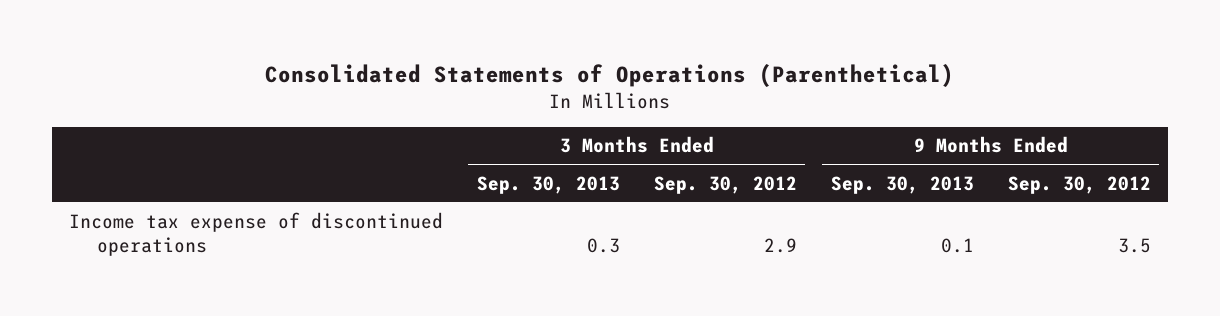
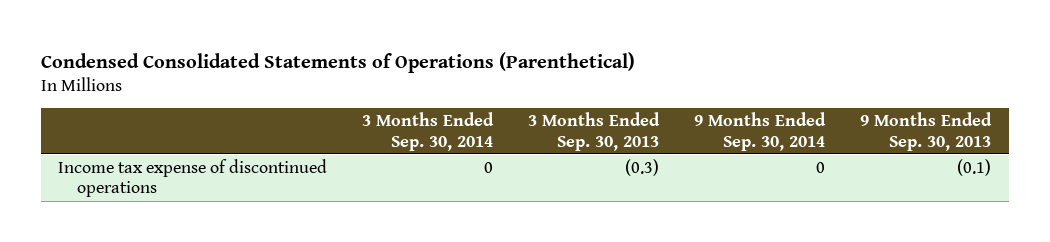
[264,63,954,87] Consolidated Statements of Operations (Parenthetical) -> [40,51,635,73] Condensed Consolidated Statements of Operations (Parenthetical)
[653,175,797,194] Sep. 30, 2012 -> none
[1007,175,1151,194] Sep. 30, 2012 -> none
none -> [362,112,495,151] 3 Months Ended Sep. 30, 2014
none -> [694,112,827,151] 9 Months Ended Sep. 30, 2014
[586,238,620,254] 0.3 -> [625,159,660,177] (0.3)
[940,238,974,254] 0.1 -> [957,159,992,177] (0.1)

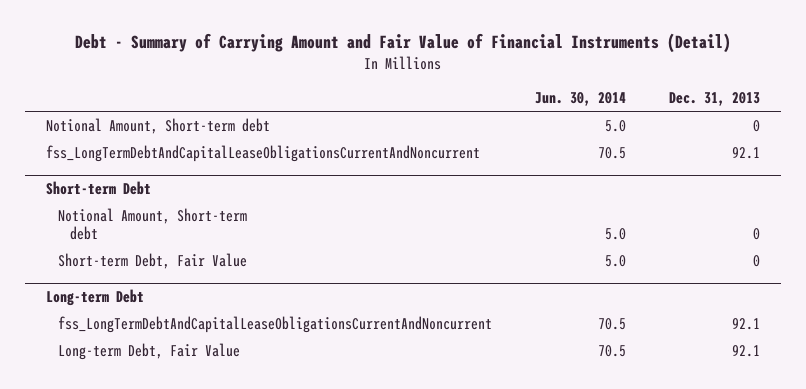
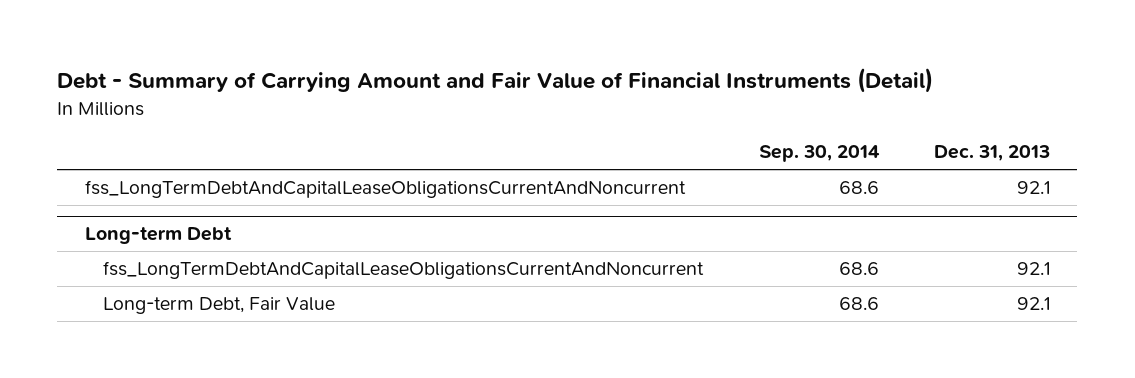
[534,92,626,107] Jun. 30, 2014 -> none
none -> [758,145,880,163] Sep. 30, 2014
[46,117,271,134] Notional Amount, Short-term debt -> none
[46,180,152,195] Short-term Debt -> none
[58,207,248,240] Notional Amount, Short-term debt -> none
[58,252,248,269] Short-term Debt, Fair Value -> none

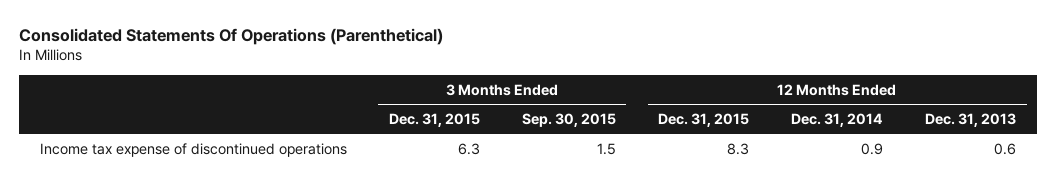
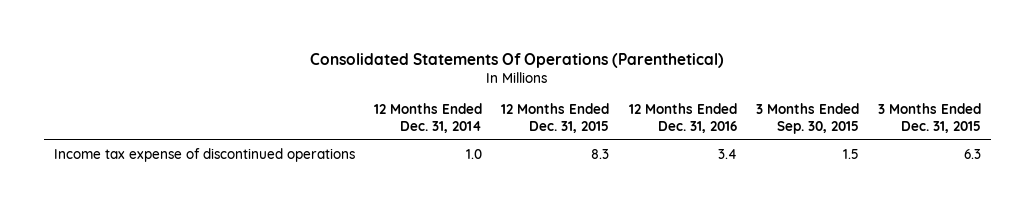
[925,112,1017,127] Dec. 31, 2013 -> none
none -> [628,103,737,134] 12 Months Ended Dec. 31, 2016
[861,142,884,155] 0.9 -> [466,148,483,159] 1.0

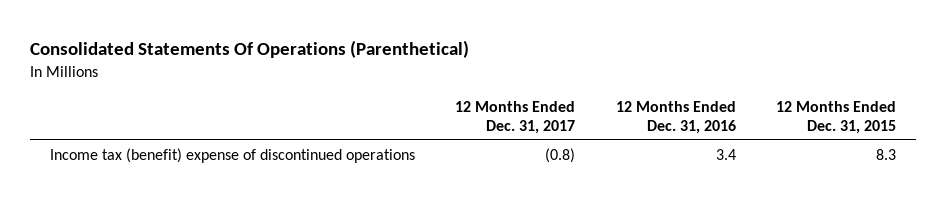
[374,103,483,134] 12 Months Ended Dec. 31, 2014 -> none
[755,103,859,135] 3 Months Ended Sep. 30, 2015 -> none
[878,103,982,134] 3 Months Ended Dec. 31, 2015 -> none
none -> [455,101,576,135] 12 Months Ended Dec. 31, 2017
[53,147,355,162] Income tax expense of discontinued operations -> [50,148,416,164] Income tax (benefit) expense of discontinued operations

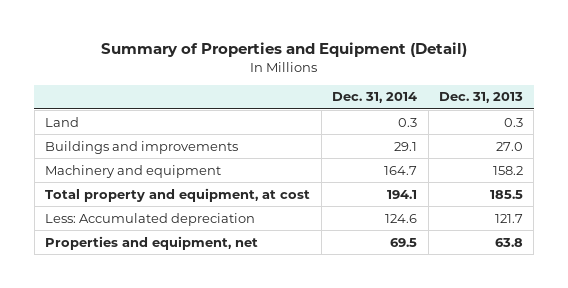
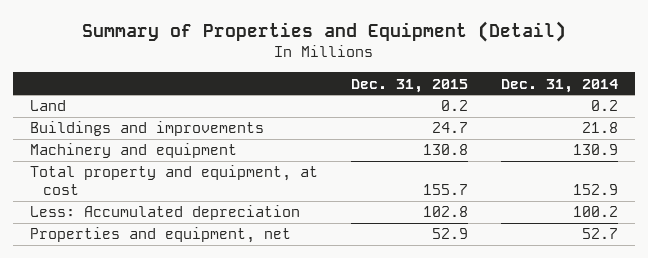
[438,92,523,104] Dec. 31, 2013 -> none
none -> [350,78,468,93] Dec. 31, 2015
[398,117,418,127] 0.3 -> [591,100,619,112] 0.2
[394,141,418,151] 29.1 -> [582,122,619,134] 21.8
[384,165,418,175] 164.7 -> [573,144,619,156] 130.9
[387,189,418,199] 194.1 -> [573,184,619,196] 152.9
[385,213,418,223] 124.6 -> [573,206,619,218] 100.2
[390,237,418,247] 69.5 -> [582,228,619,240] 52.7

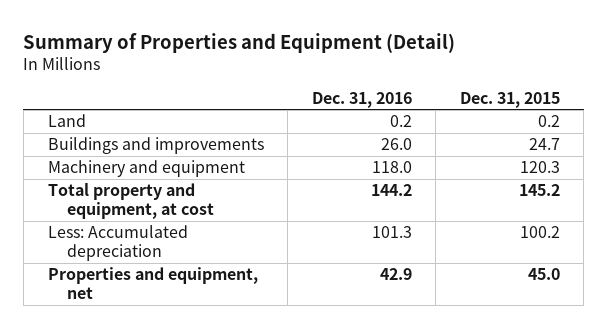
[501,78,619,93] Dec. 31, 2014 -> none
none -> [311,91,412,108] Dec. 31, 2016
[422,144,468,156] 130.8 -> [519,161,560,174] 120.3
[422,184,468,196] 155.7 -> [518,184,560,197] 145.2
[422,206,468,218] 102.8 -> [519,226,560,239] 100.2
[431,228,468,240] 52.9 -> [527,268,560,281] 45.0

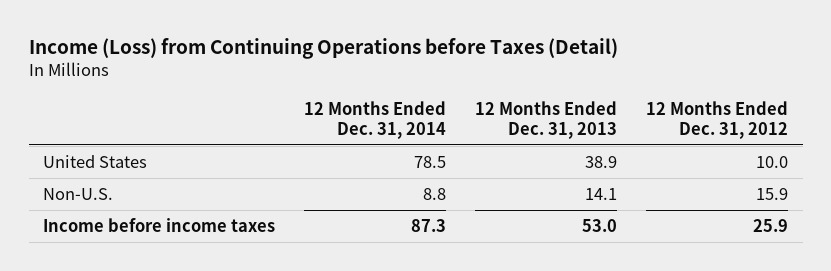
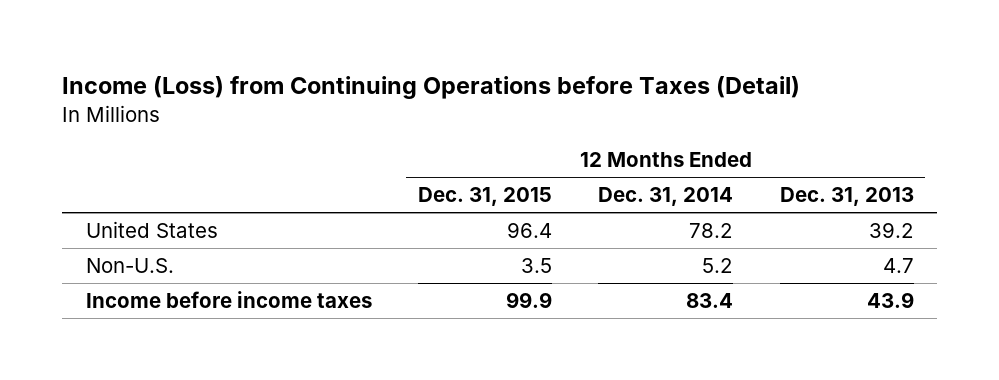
[646,100,789,139] 12 Months Ended Dec. 31, 2012 -> none
none -> [417,187,552,207] Dec. 31, 2015
[414,155,447,168] 78.5 -> [689,222,734,238] 78.2
[585,155,618,168] 38.9 -> [868,221,914,238] 39.2
[423,187,447,200] 8.8 -> [702,257,734,273] 5.2
[585,187,618,200] 14.1 -> [882,257,914,273] 4.7
[411,218,447,232] 87.3 -> [686,292,734,308] 83.4
[582,218,618,232] 53.0 -> [866,291,914,308] 43.9

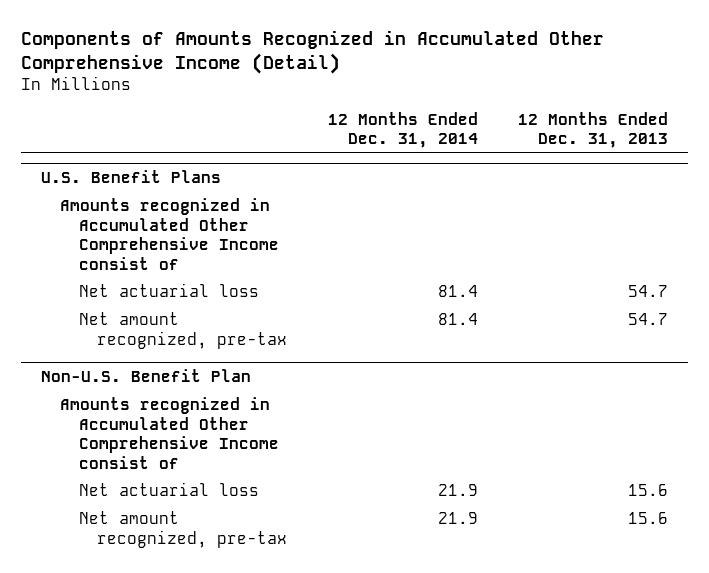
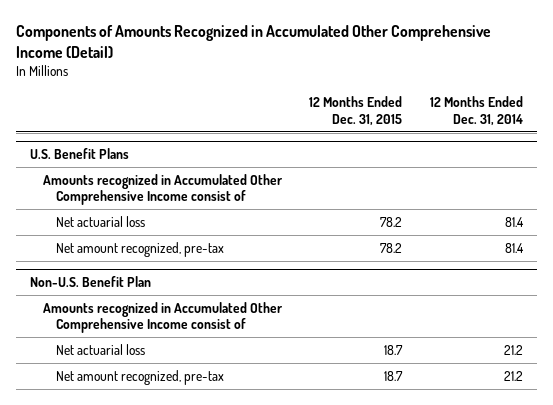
[517,111,668,149] 12 Months Ended Dec. 31, 2013 -> none
none -> [309,96,403,126] 12 Months Ended Dec. 31, 2015
[437,484,478,497] 21.9 -> [503,344,523,355] 21.2
[437,512,478,525] 21.9 -> [503,370,523,381] 21.2

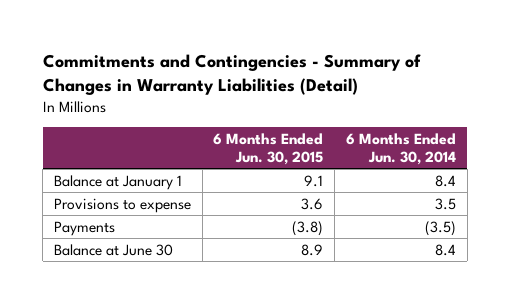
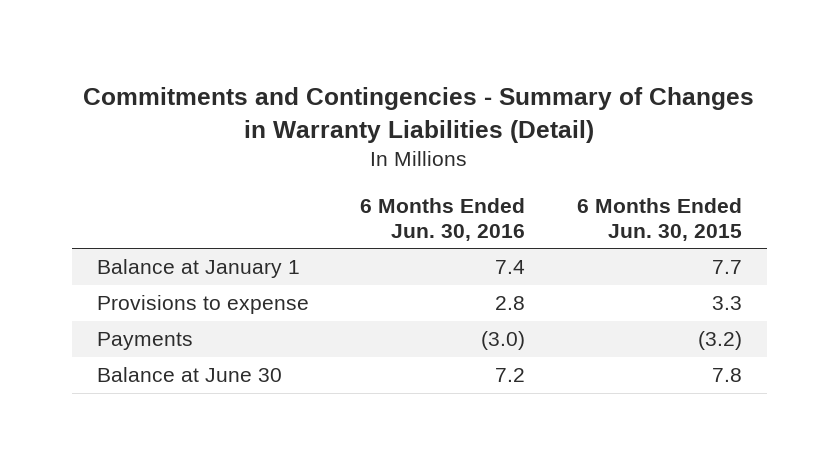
[345,132,456,165] 6 Months Ended Jun. 30, 2014 -> none
none -> [360,197,526,241] 6 Months Ended Jun. 30, 2016
[304,174,324,187] 9.1 -> [711,260,742,275] 7.7
[301,197,324,210] 3.6 -> [711,296,742,311] 3.3
[292,220,324,236] (3.8) -> [697,331,742,351] (3.2)
[301,243,324,256] 8.9 -> [711,368,742,383] 7.8

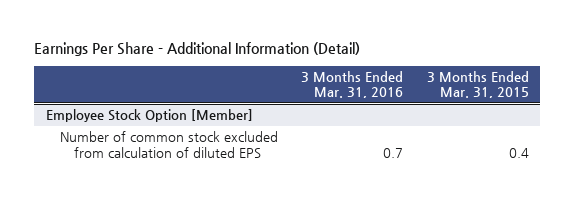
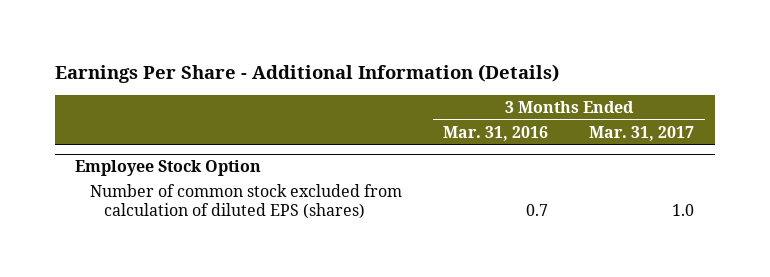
[34,42,361,57] Earnings Per Share - Additional Information (Detail) -> [54,64,559,84] Earnings Per Share - Additional Information (Details)
[426,70,529,99] 3 Months Ended Mar. 31, 2015 -> none
none -> [589,125,695,141] Mar. 31, 2017
[45,109,253,123] Employee Stock Option [Member] -> [75,160,262,177] Employee Stock Option
[59,131,278,158] Number of common stock excluded from calculation of diluted EPS -> [89,183,402,219] Number of common stock excluded from calculation of diluted EPS (shares)

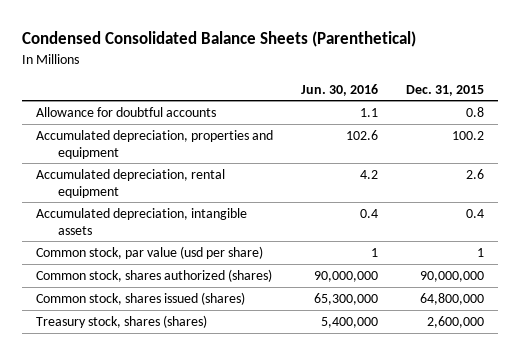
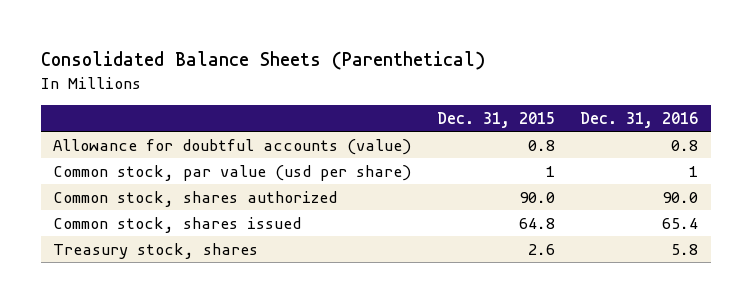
[22,31,417,48] Condensed Consolidated Balance Sheets (Parenthetical) -> [40,51,485,71] Consolidated Balance Sheets (Parenthetical)
[301,83,379,96] Jun. 30, 2016 -> none
none -> [580,111,699,128] Dec. 31, 2016
[36,129,274,159] Accumulated depreciation, properties and equipment -> none
[36,168,226,198] Accumulated depreciation, rental equipment -> none
[36,207,248,235] Accumulated depreciation, intangible assets -> none
[36,106,217,117] Allowance for doubtful accounts -> [53,138,412,155] Allowance for doubtful accounts (value)
[36,268,273,282] Common stock, shares authorized (shares) -> [53,190,338,207] Common stock, shares authorized
[420,270,485,282] 90,000,000 -> [518,191,555,203] 90.0
[36,291,246,305] Common stock, shares issued (shares) -> [53,216,302,233] Common stock, shares issued
[420,292,485,305] 64,800,000 -> [518,217,555,229] 64.8
[36,314,208,328] Treasury stock, shares (shares) -> [53,242,259,259] Treasury stock, shares
[427,315,485,328] 2,600,000 -> [527,243,555,255] 2.6

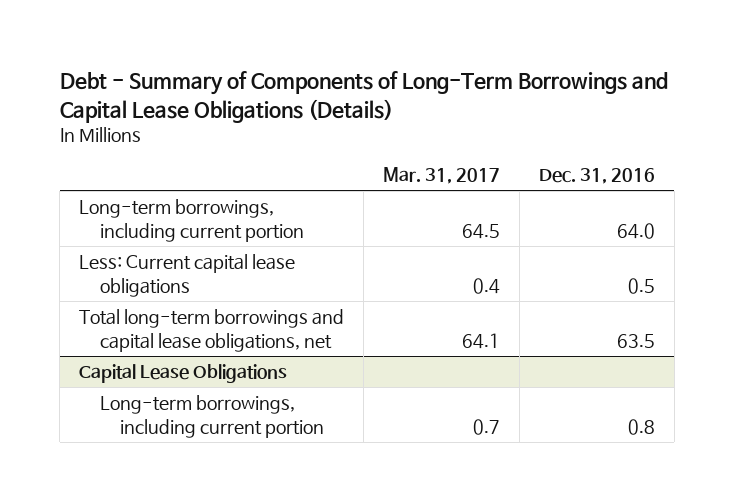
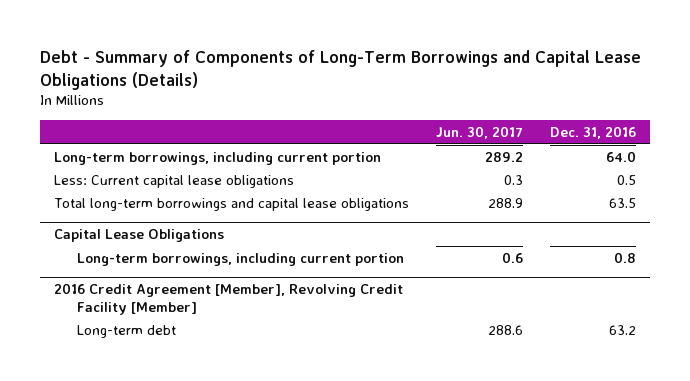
[383,167,501,185] Mar. 31, 2017 -> none
none -> [435,125,523,139] Jun. 30, 2017
[79,309,345,352] Total long-term borrowings and capital lease obligations, net -> [53,197,409,211] Total long-term borrowings and capital lease obligations
none -> [53,283,403,315] 2016 Credit Agreement [Member], Revolving Credit Facility [Member]
none -> [76,324,176,338] Long-term debt

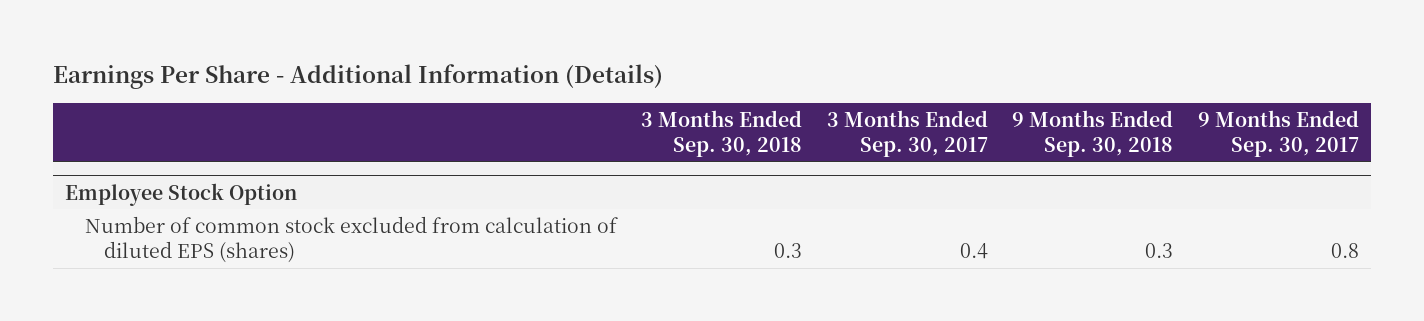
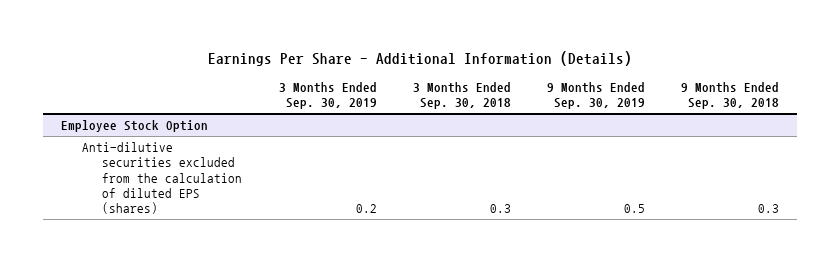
[826,109,988,157] 3 Months Ended Sep. 30, 2017 -> none
[1197,109,1359,157] 9 Months Ended Sep. 30, 2017 -> none
none -> [278,82,377,110] 3 Months Ended Sep. 30, 2019
none -> [546,82,645,110] 9 Months Ended Sep. 30, 2019
[84,215,618,264] Number of common stock excluded from calculation of diluted EPS (shares) -> [81,142,243,215] Anti-dilutive securities excluded from the calculation of diluted EPS (shares)

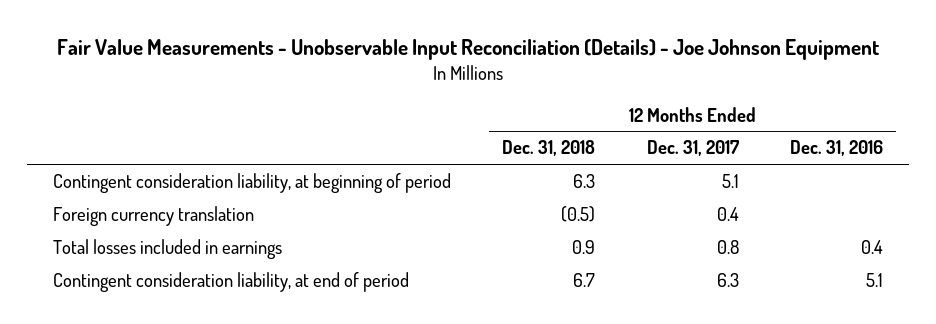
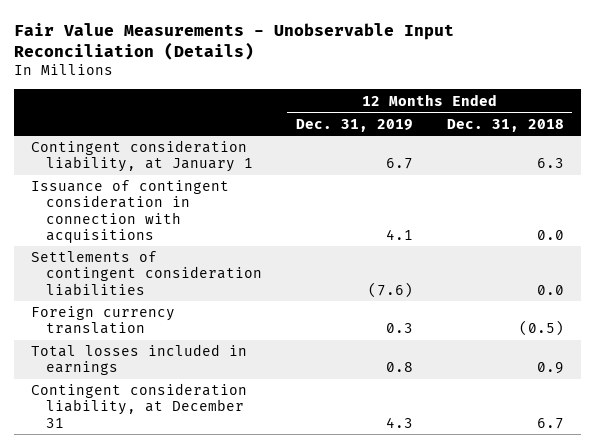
[56,39,879,61] Fair Value Measurements - Unobservable Input Reconciliation (Details) - Joe Johnson Equipment -> [14,22,455,60] Fair Value Measurements - Unobservable Input Reconciliation (Details)
[646,140,739,157] Dec. 31, 2017 -> none
[790,140,884,157] Dec. 31, 2016 -> none
none -> [295,118,413,132] Dec. 31, 2019
[52,173,451,194] Contingent consideration liability, at beginning of period -> [31,140,253,173] Contingent consideration liability, at January 1
none -> [31,180,230,243] Issuance of contingent consideration in connection with acquisitions
none -> [31,251,262,296] Settlements of contingent consideration liabilities
[52,272,409,293] Contingent consideration liability, at end of period -> [31,383,248,428] Contingent consideration liability, at December 31

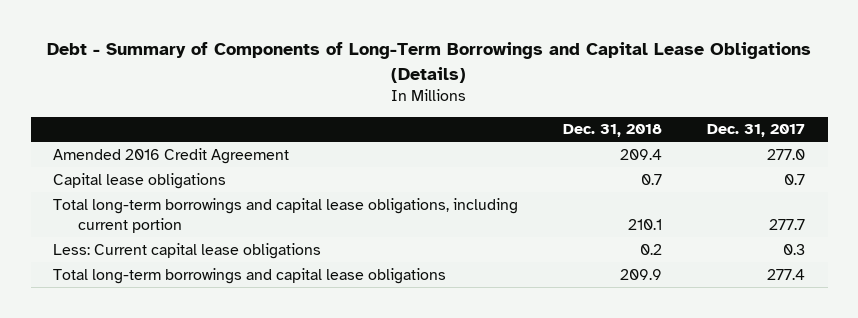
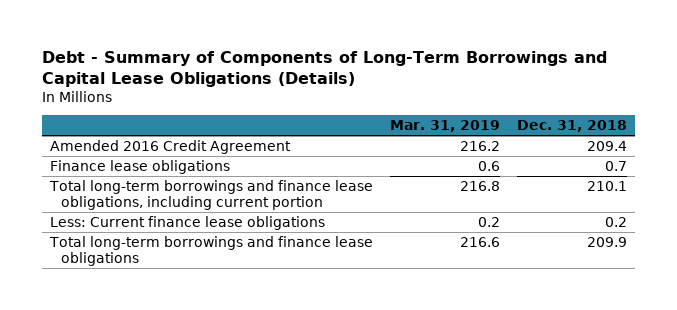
[707,124,806,138] Dec. 31, 2017 -> none
none -> [390,119,501,132] Mar. 31, 2019
[53,172,227,189] Capital lease obligations -> [50,159,231,174] Finance lease obligations
[53,197,519,233] Total long-term borrowings and capital lease obligations, including current portion -> [49,179,374,210] Total long-term borrowings and finance lease obligations, including current portion
[53,242,322,259] Less: Current capital lease obligations -> [50,215,326,230] Less: Current finance lease obligations
[53,267,447,284] Total long-term borrowings and capital lease obligations -> [49,235,374,266] Total long-term borrowings and finance lease obligations

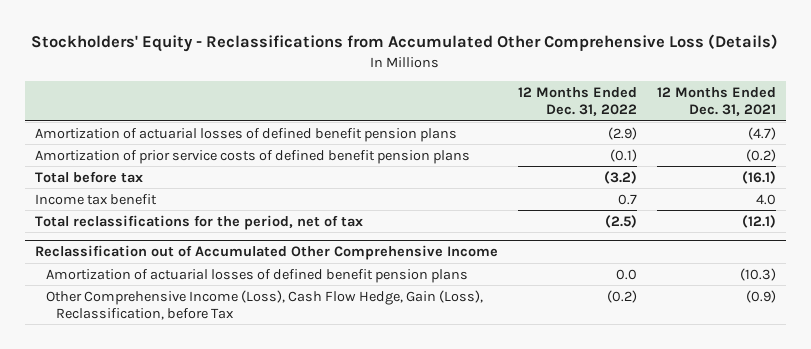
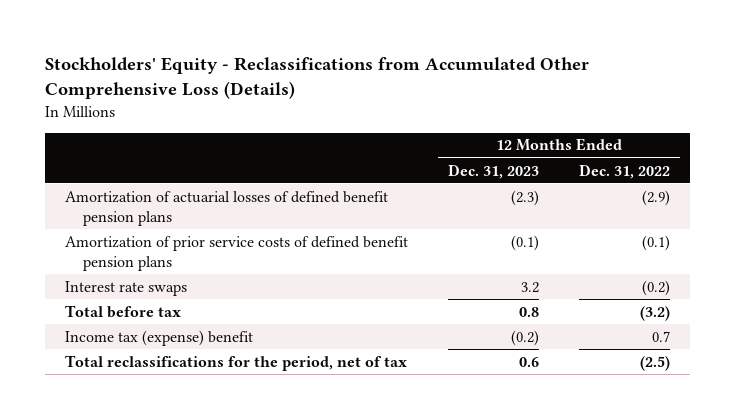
[656,86,776,117] 12 Months Ended Dec. 31, 2021 -> none
none -> [448,163,540,179] Dec. 31, 2023
none -> [65,280,188,296] Interest rate swaps
[35,193,158,205] Income tax benefit -> [65,329,254,346] Income tax (expense) benefit
[35,245,499,261] Reclassification out of Accumulated Other Comprehensive Income -> none
[45,268,468,283] Amortization of actuarial losses of defined benefit pension plans -> none
[45,289,483,320] Other Comprehensive Income (Loss), Cash Flow Hedge, Gain (Loss), Reclassification, before Tax -> none

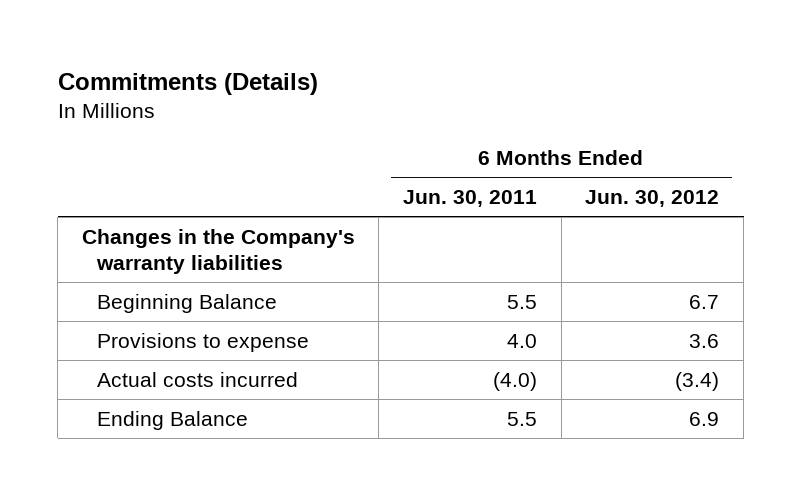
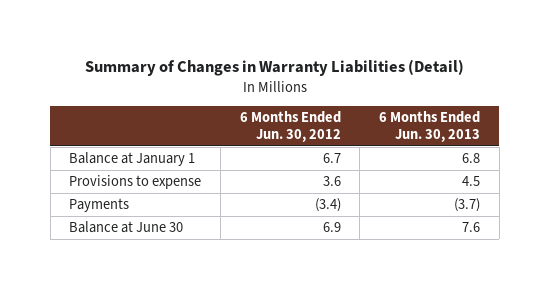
[57,72,318,95] Commitments (Details) -> [84,59,464,77] Summary of Changes in Warranty Liabilities (Detail)
[403,189,538,207] Jun. 30, 2011 -> none
none -> [378,111,480,143] 6 Months Ended Jun. 30, 2013
[81,228,355,274] Changes in the Company's warranty liabilities -> none
[96,293,277,313] Beginning Balance -> [69,152,196,167] Balance at January 1
[96,371,298,387] Actual costs incurred -> [69,198,130,213] Payments
[96,410,248,430] Ending Balance -> [69,221,184,234] Balance at June 30

